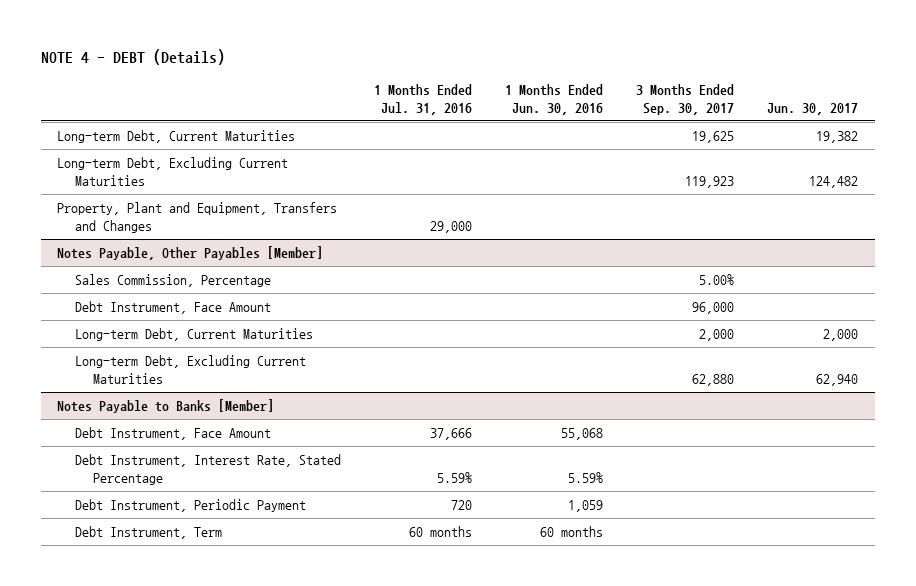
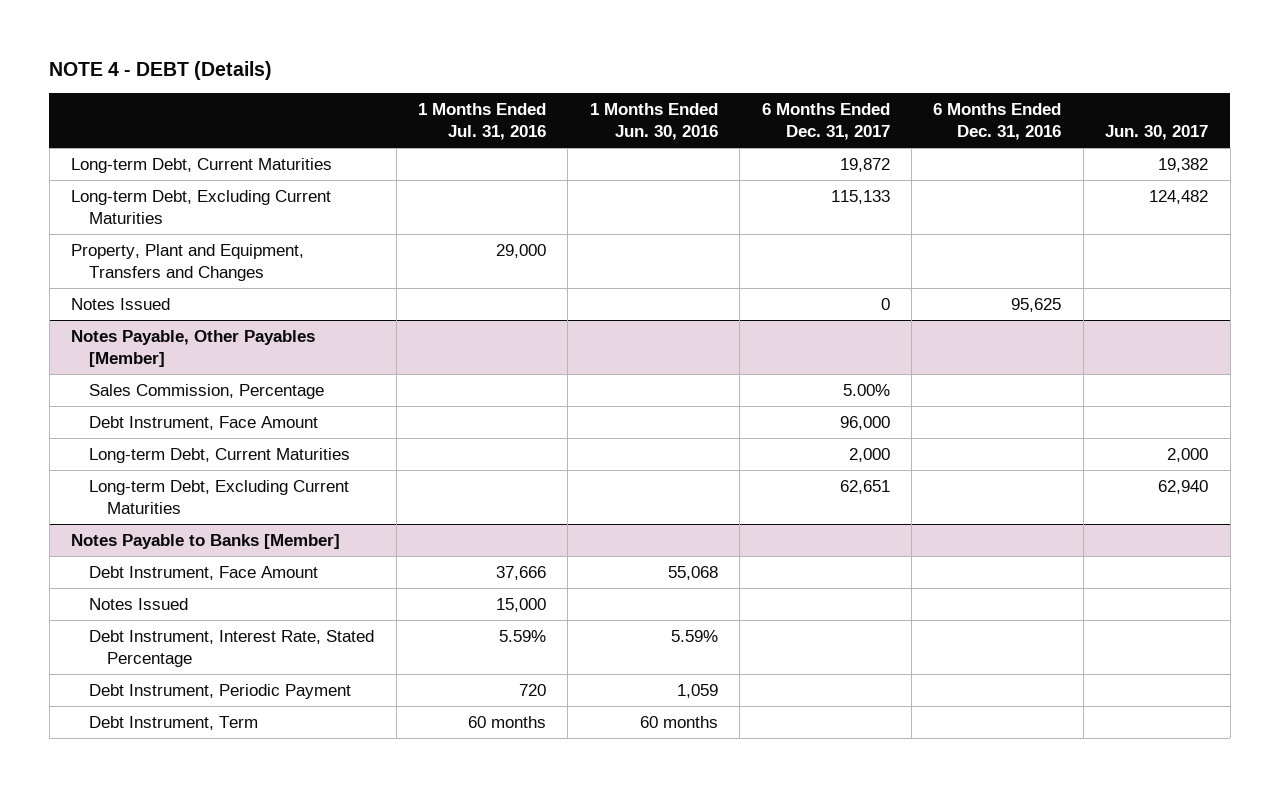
[636,83,735,115] 3 Months Ended Sep. 30, 2017 -> none
none -> [761,102,890,141] 6 Months Ended Dec. 31, 2017
none -> [933,102,1062,141] 6 Months Ended Dec. 31, 2016
none -> [71,297,171,310] Notes Issued
none -> [89,597,189,610] Notes Issued

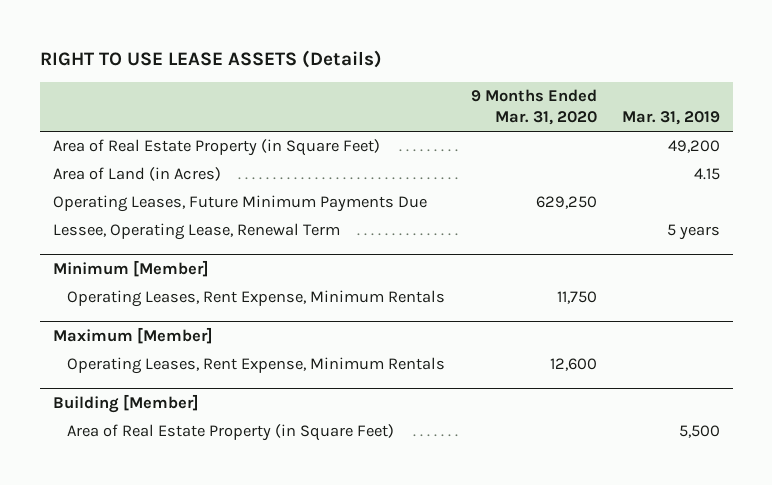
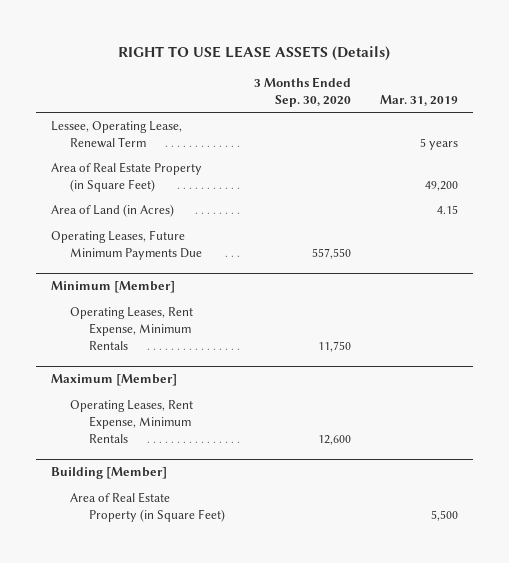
[470,89,597,126] 9 Months Ended Mar. 31, 2020 -> none
none -> [254,76,352,107] 3 Months Ended Sep. 30, 2020
[52,223,340,241] Lessee, Operating Lease, Renewal Term -> [50,121,182,148] Lessee, Operating Lease, Renewal Term

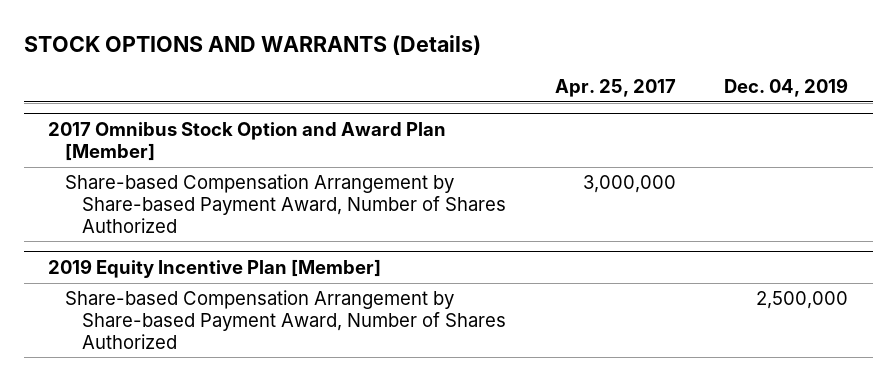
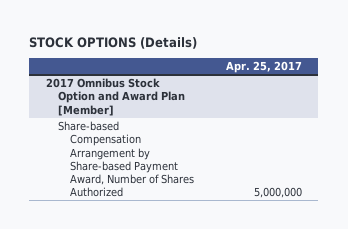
[23,35,481,56] STOCK OPTIONS AND WARRANTS (Details) -> [29,36,198,49] STOCK OPTIONS (Details)
[724,78,849,98] Dec. 04, 2019 -> none
[47,259,381,279] 2019 Equity Incentive Plan [Member] -> none
[65,290,507,349] Share-based Compensation Arrangement by Share-based Payment Award, Number of Shares Authorized -> none
[582,175,676,194] 3,000,000 -> [254,186,303,198] 5,000,000

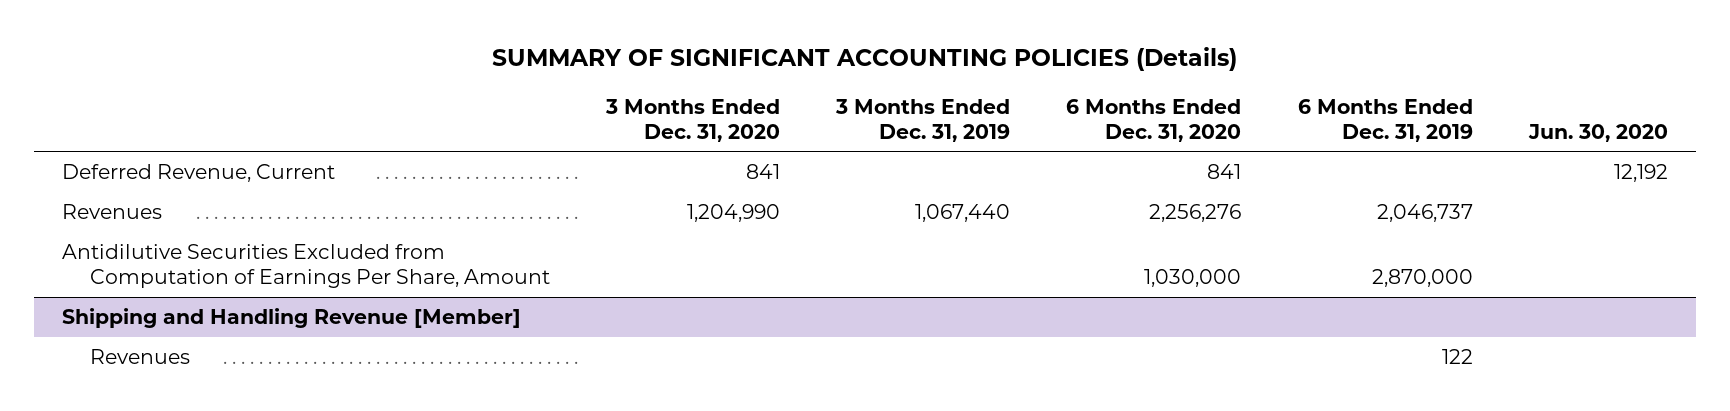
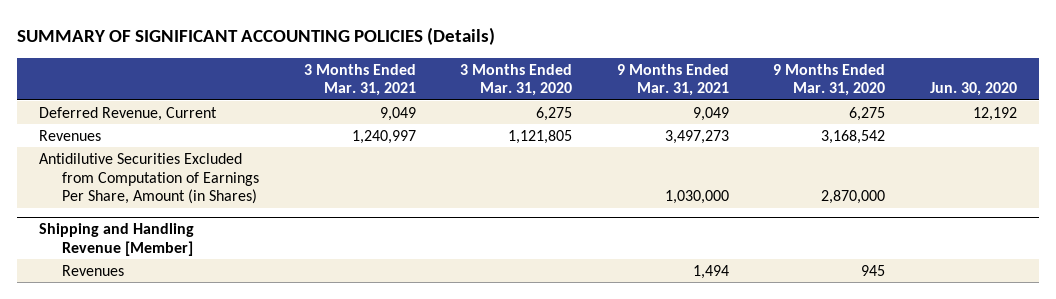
[604,98,780,142] 3 Months Ended Dec. 31, 2020 -> none
[835,98,1011,142] 3 Months Ended Dec. 31, 2019 -> none
[1066,98,1242,142] 6 Months Ended Dec. 31, 2020 -> none
[1297,98,1473,142] 6 Months Ended Dec. 31, 2019 -> none
none -> [303,63,416,97] 3 Months Ended Mar. 31, 2021
none -> [460,63,573,97] 3 Months Ended Mar. 31, 2020
none -> [616,63,729,97] 9 Months Ended Mar. 31, 2021
none -> [773,63,886,97] 9 Months Ended Mar. 31, 2020
[62,243,550,289] Antidilutive Securities Excluded from Computation of Earnings Per Share, Amount -> [39,152,260,205] Antidilutive Securities Excluded from Computation of Earnings Per Share, Amount (in Shares)

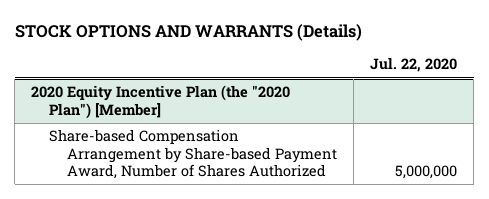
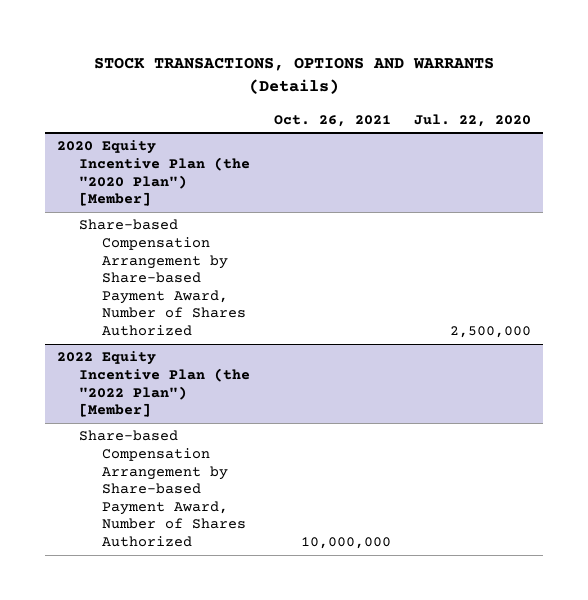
[14,23,362,41] STOCK OPTIONS AND WARRANTS (Details) -> [94,57,495,95] STOCK TRANSACTIONS, OPTIONS AND WARRANTS (Details)
none -> [273,114,391,127] Oct. 26, 2021
[395,165,458,180] 5,000,000 -> [450,325,532,338] 2,500,000
none -> [56,351,251,418] 2022 Equity Incentive Plan (the "2022 Plan") [Member]
none -> [79,430,246,547] Share-based Compensation Arrangement by Share-based Payment Award, Number of Shares Authorized

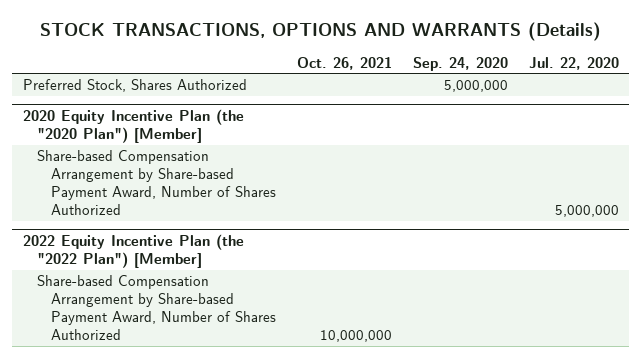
none -> [412,56,508,71] Sep. 24, 2020
none -> [22,79,247,93] Preferred Stock, Shares Authorized
[450,325,532,338] 2,500,000 -> [554,204,619,217] 5,000,000

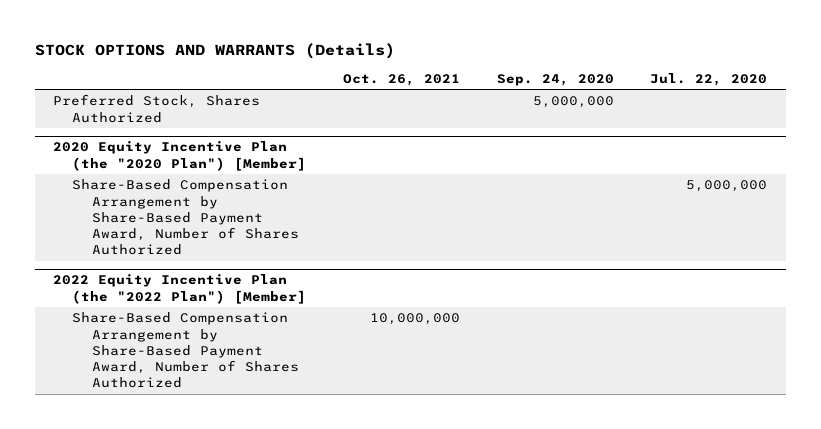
[39,21,601,41] STOCK TRANSACTIONS, OPTIONS AND WARRANTS (Details) -> [35,42,396,59] STOCK OPTIONS AND WARRANTS (Details)
[36,150,276,215] Share-based Compensation Arrangement by Share-based Payment Award, Number of Shares Authorized -> [72,179,299,256] Share-Based Compensation Arrangement by Share-Based Payment Award, Number of Shares Authorized
[36,275,276,340] Share-based Compensation Arrangement by Share-based Payment Award, Number of Shares Authorized -> [72,312,299,389] Share-Based Compensation Arrangement by Share-Based Payment Award, Number of Shares Authorized

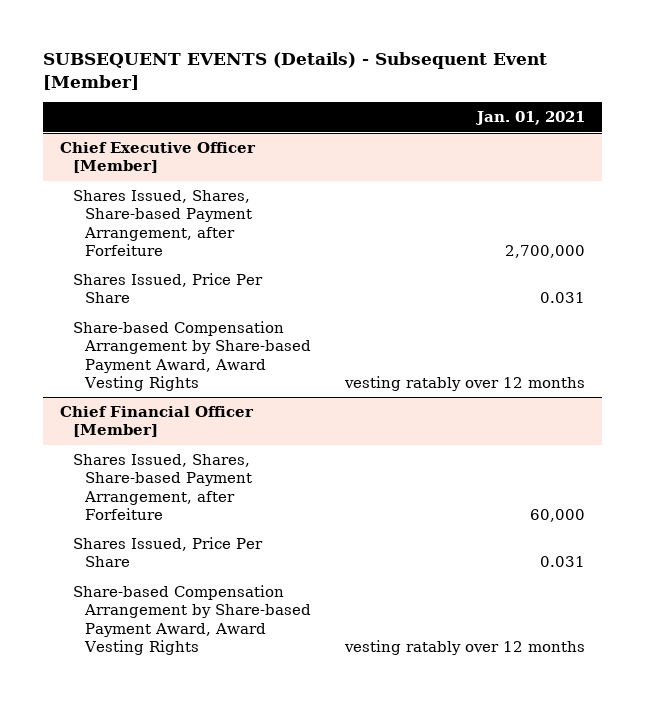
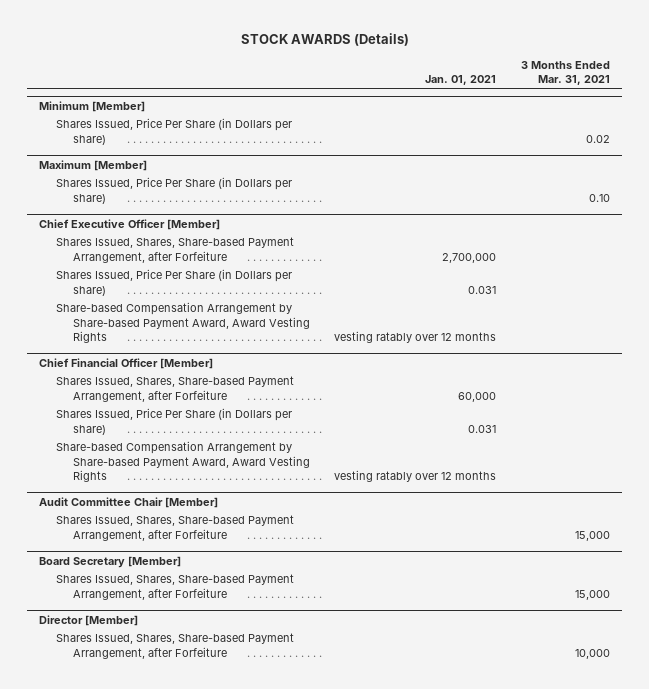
[42,52,547,90] SUBSEQUENT EVENTS (Details) - Subsequent Event [Member] -> [240,33,409,47] STOCK AWARDS (Details)
none -> [520,60,610,86] 3 Months Ended Mar. 31, 2021
none -> [39,100,146,112] Minimum [Member]
none -> [56,118,293,145] Shares Issued, Price Per Share (in Dollars per share)
none -> [39,159,148,171] Maximum [Member]
none -> [56,177,293,204] Shares Issued, Price Per Share (in Dollars per share)
[72,273,263,304] Shares Issued, Price Per Share -> [56,269,293,296] Shares Issued, Price Per Share (in Dollars per share)
[72,537,263,568] Shares Issued, Price Per Share -> [56,408,293,435] Shares Issued, Price Per Share (in Dollars per share)
none -> [39,496,219,508] Audit Committee Chair [Member]
none -> [56,515,295,541] Shares Issued, Shares, Share-based Payment Arrangement, after Forfeiture
none -> [39,555,182,568] Board Secretary [Member]
none -> [56,574,295,600] Shares Issued, Shares, Share-based Payment Arrangement, after Forfeiture
none -> [39,614,139,626] Director [Member]
none -> [56,633,295,659] Shares Issued, Shares, Share-based Payment Arrangement, after Forfeiture

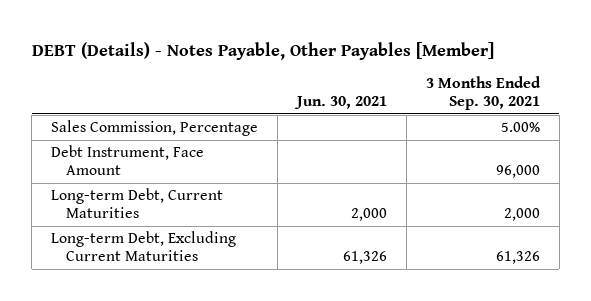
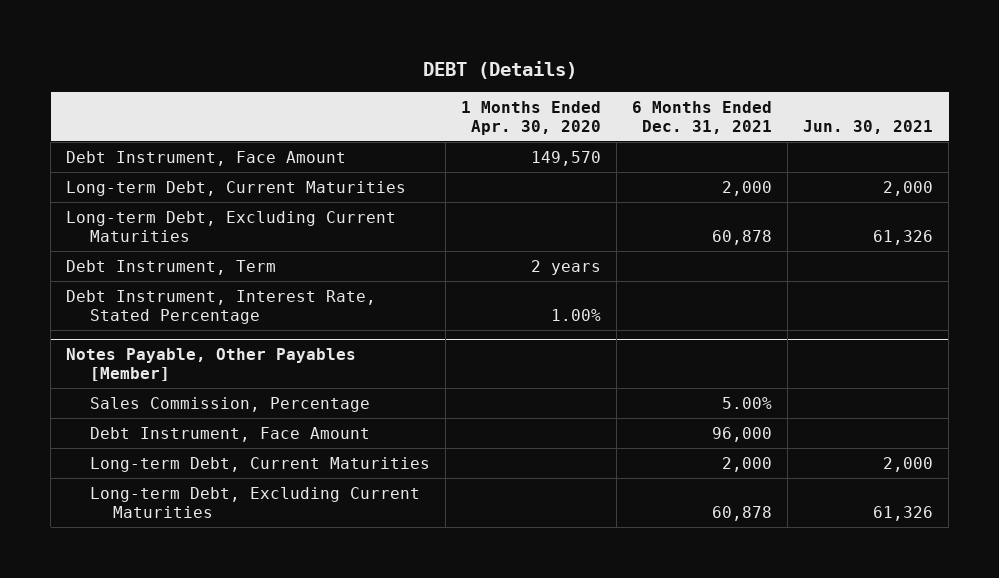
[31,41,494,60] DEBT (Details) - Notes Payable, Other Payables [Member] -> [422,60,577,79] DEBT (Details)
[425,76,541,111] 3 Months Ended Sep. 30, 2021 -> none
none -> [460,100,601,135] 1 Months Ended Apr. 30, 2020
none -> [631,100,772,134] 6 Months Ended Dec. 31, 2021
[51,120,259,137] Sales Commission, Percentage -> none
none -> [66,260,277,276] Debt Instrument, Term
none -> [66,290,377,324] Debt Instrument, Interest Rate, Stated Percentage
none -> [66,348,357,381] Notes Payable, Other Payables [Member]
none -> [89,397,370,413] Sales Commission, Percentage
none -> [89,427,370,443] Debt Instrument, Face Amount
none -> [89,457,430,473] Long-term Debt, Current Maturities
none -> [89,487,420,518] Long-term Debt, Excluding Current Maturities

